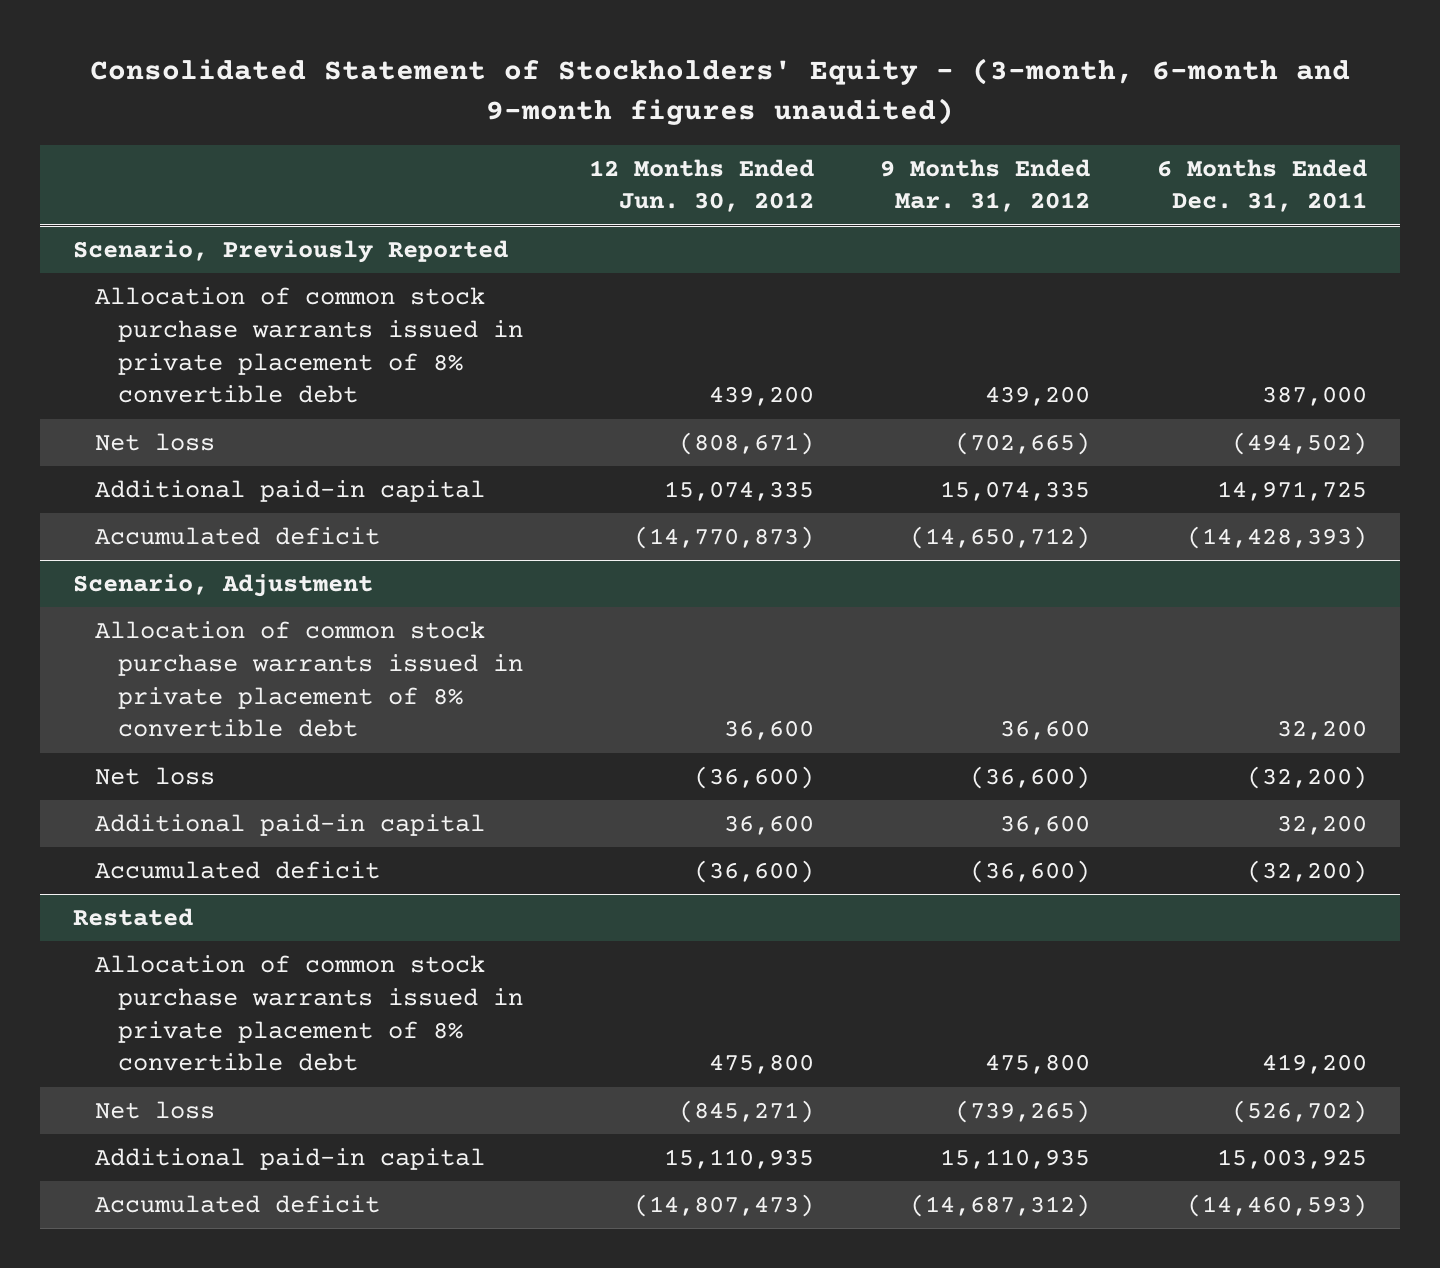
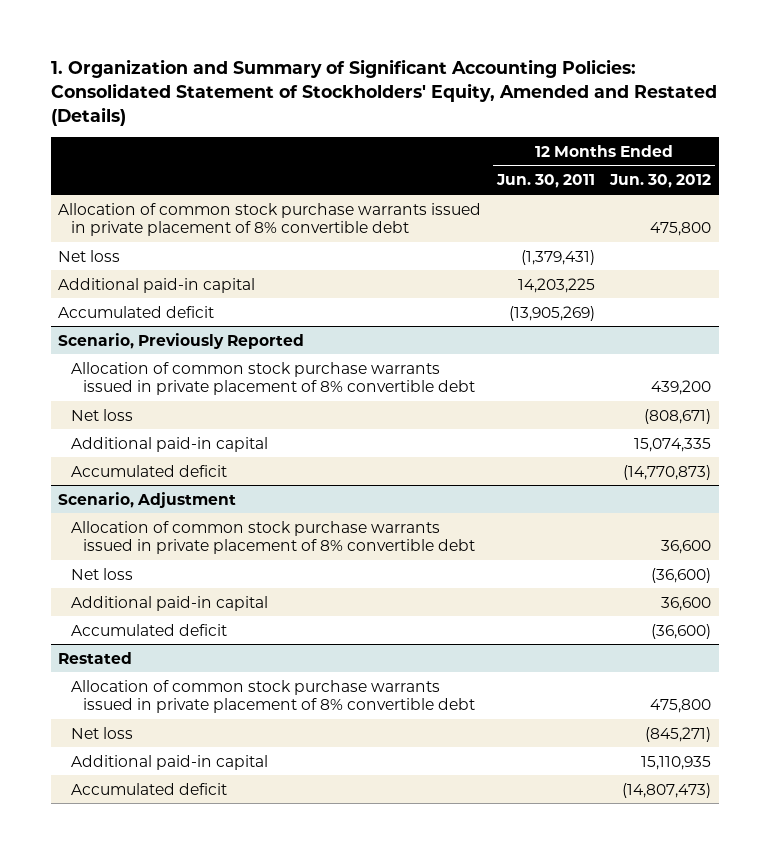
[89,58,1350,125] Consolidated Statement of Stockholders' Equity - (3-month, 6-month and 9-month figures unaudited) -> [50,59,717,127] 1. Organization and Summary of Significant Accounting Policies: Consolidated Statement of Stockholders' Equity, Amended and Restated (Details)
[880,158,1091,213] 9 Months Ended Mar. 31, 2012 -> none
[1156,158,1367,213] 6 Months Ended Dec. 31, 2011 -> none
none -> [495,174,595,189] Jun. 30, 2011
none -> [58,202,482,236] Allocation of common stock purchase warrants issued in private placement of 8% convertible debt
none -> [58,249,121,262] Net loss
none -> [58,277,256,293] Additional paid-in capital
none -> [58,305,215,318] Accumulated deficit

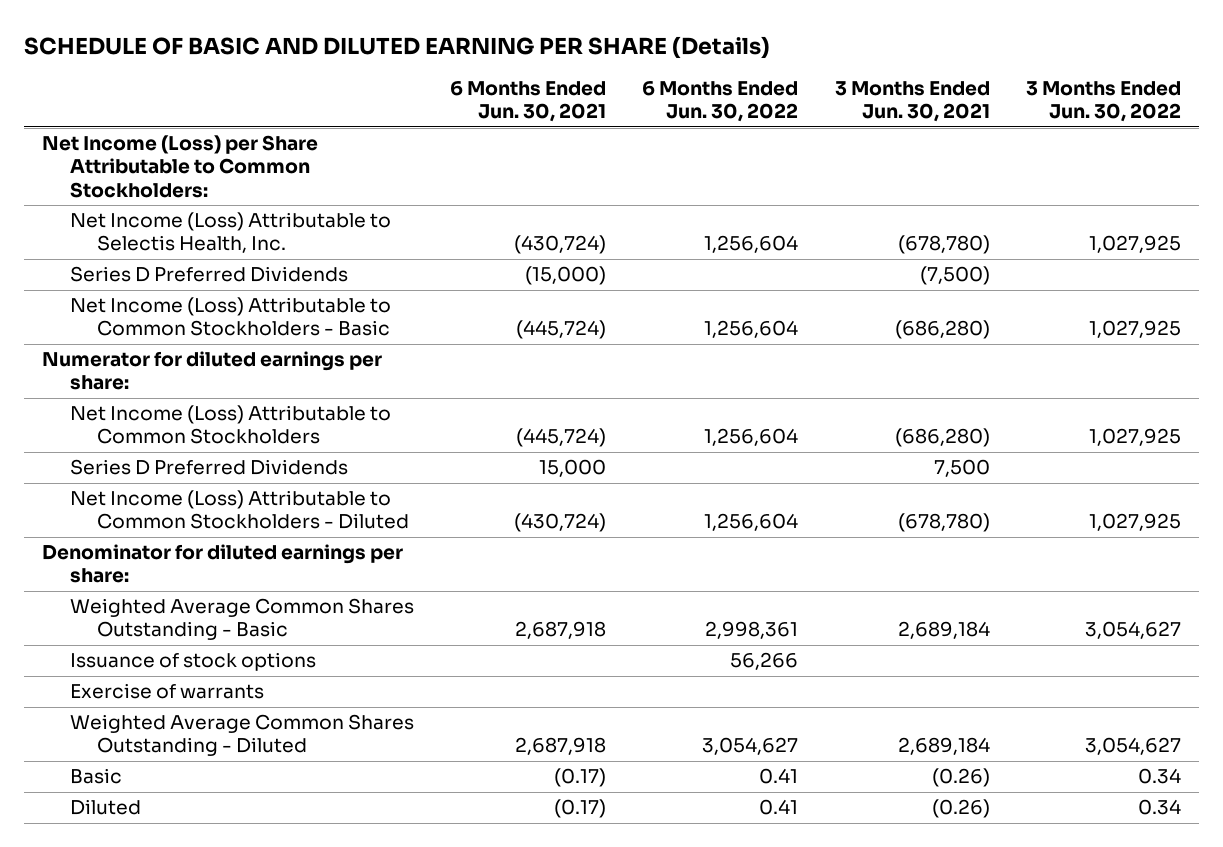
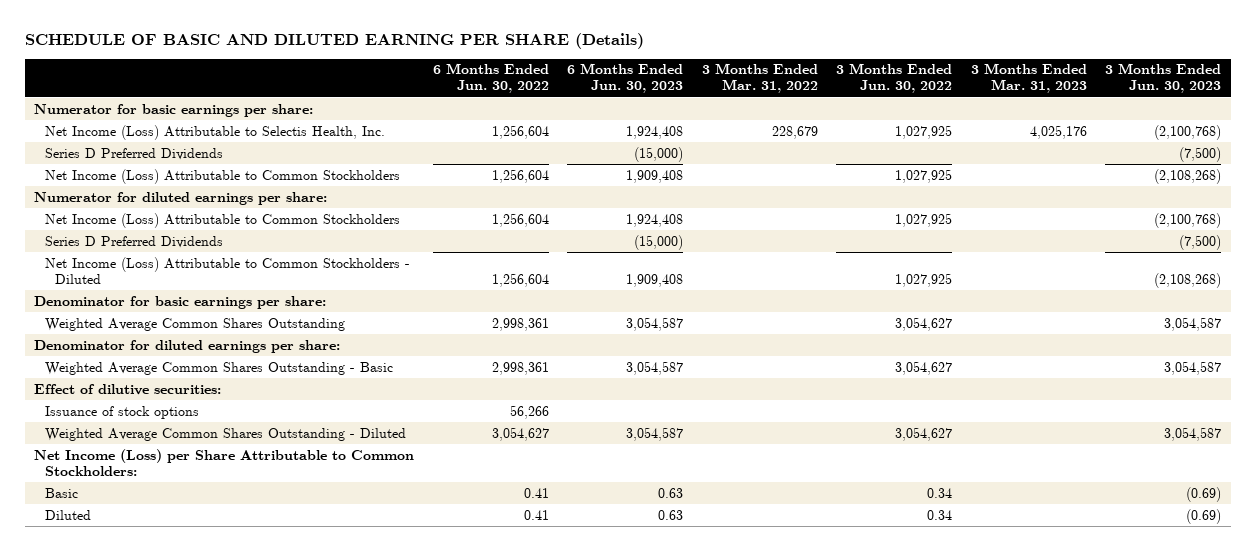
[450,81,607,123] 6 Months Ended Jun. 30, 2021 -> none
[834,81,990,123] 3 Months Ended Jun. 30, 2021 -> none
none -> [567,63,684,94] 6 Months Ended Jun. 30, 2023
none -> [701,63,818,94] 3 Months Ended Mar. 31, 2022
none -> [970,63,1087,94] 3 Months Ended Mar. 31, 2023
none -> [1105,63,1222,94] 3 Months Ended Jun. 30, 2023
none -> [33,103,313,117] Numerator for basic earnings per share:
[69,297,391,337] Net Income (Loss) Attributable to Common Stockholders - Basic -> [44,168,400,184] Net Income (Loss) Attributable to Common Stockholders
none -> [33,295,326,309] Denominator for basic earnings per share:
none -> [44,317,345,331] Weighted Average Common Shares Outstanding
none -> [33,383,221,395] Effect of dilutive securities:
[69,683,264,700] Exercise of warrants -> none
[42,135,319,198] Net Income (Loss) per Share Attributable to Common Stockholders: -> [33,448,414,476] Net Income (Loss) per Share Attributable to Common Stockholders:

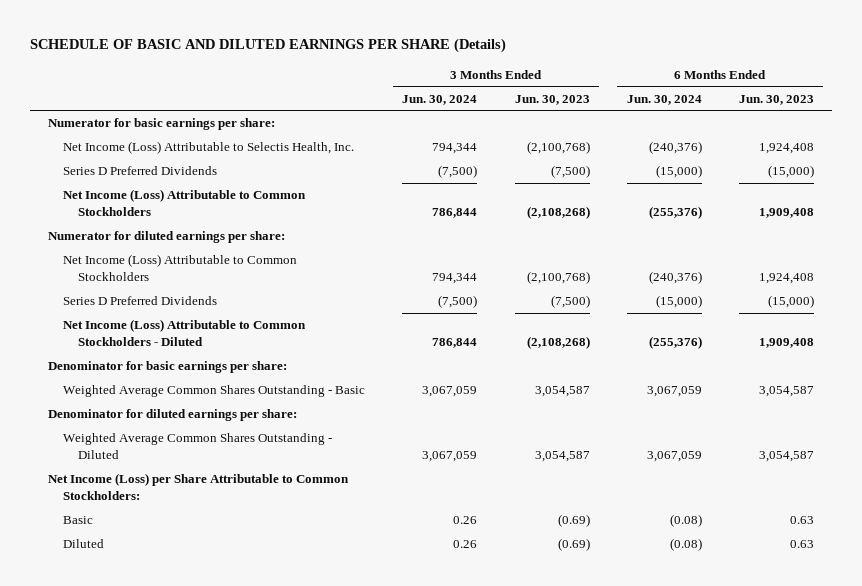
[24,33,644,50] SCHEDULE OF BASIC AND DILUTED EARNING PER SHARE (Details) -> [29,38,506,54] SCHEDULE OF BASIC AND DILUTED EARNINGS PER SHARE (Details)
[432,63,549,94] 6 Months Ended Jun. 30, 2022 -> none
[701,63,818,94] 3 Months Ended Mar. 31, 2022 -> none
[836,63,953,94] 3 Months Ended Jun. 30, 2022 -> none
[970,63,1087,94] 3 Months Ended Mar. 31, 2023 -> none
none -> [402,94,478,105] Jun. 30, 2024
none -> [626,94,702,105] Jun. 30, 2024
[44,317,345,331] Weighted Average Common Shares Outstanding -> none
[33,383,221,395] Effect of dilutive securities: -> none
[44,405,199,419] Issuance of stock options -> none
[33,339,340,353] Denominator for diluted earnings per share: -> [48,409,298,422] Denominator for diluted earnings per share:

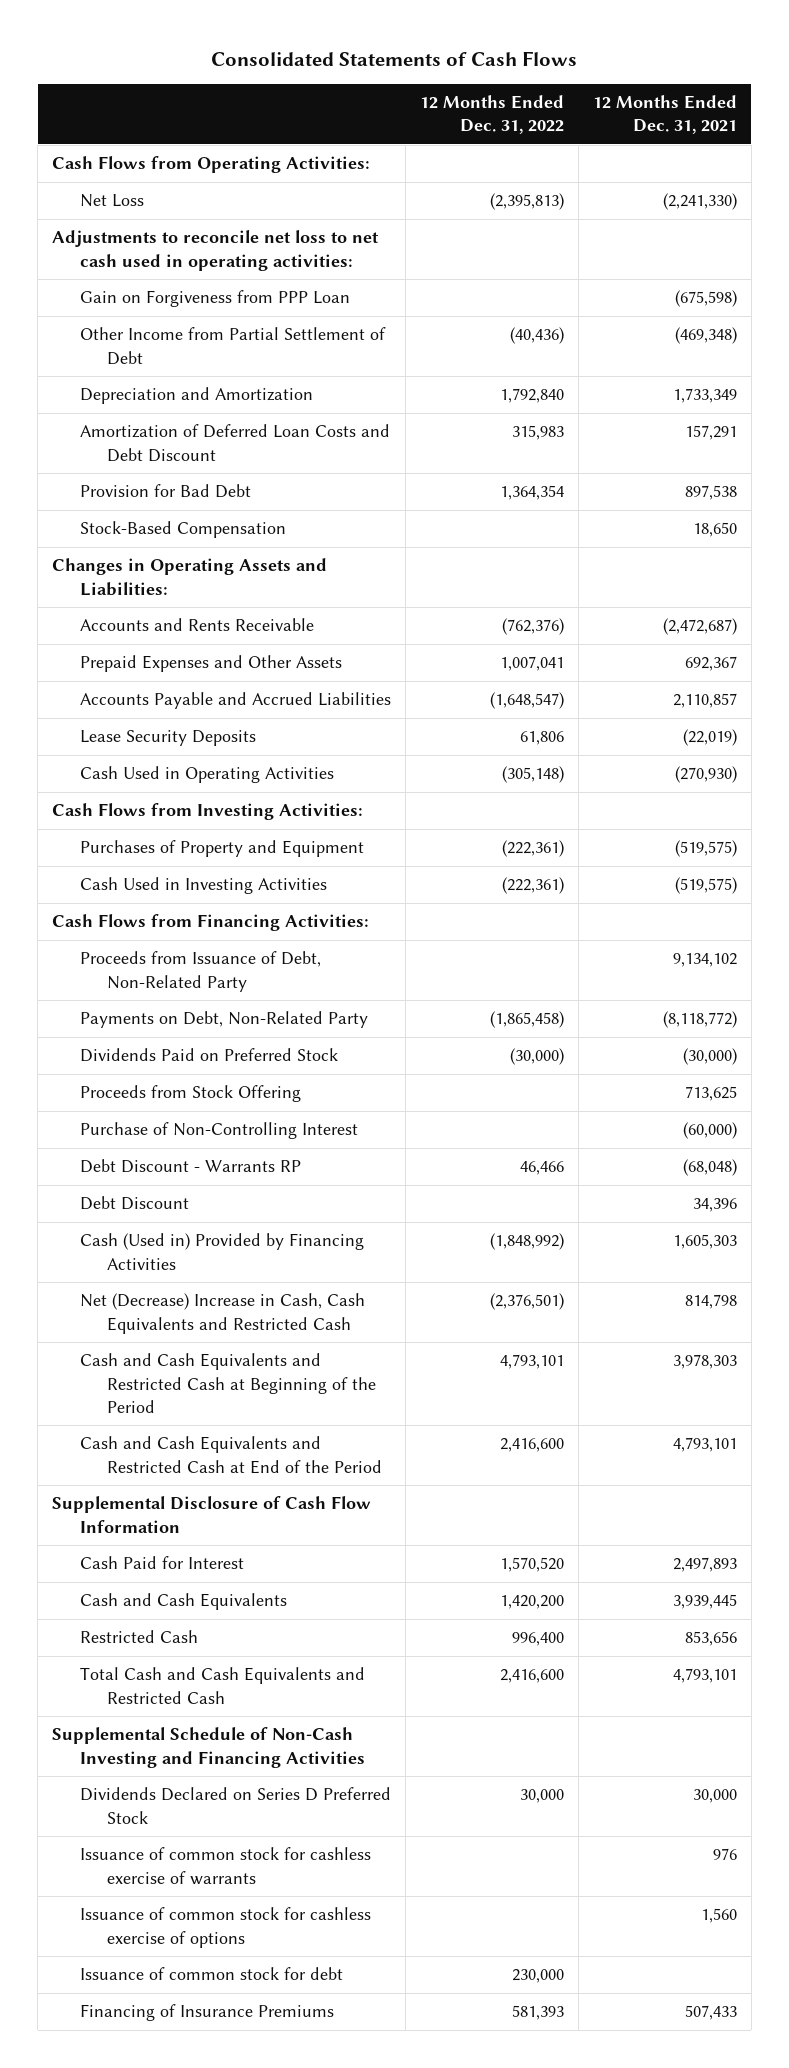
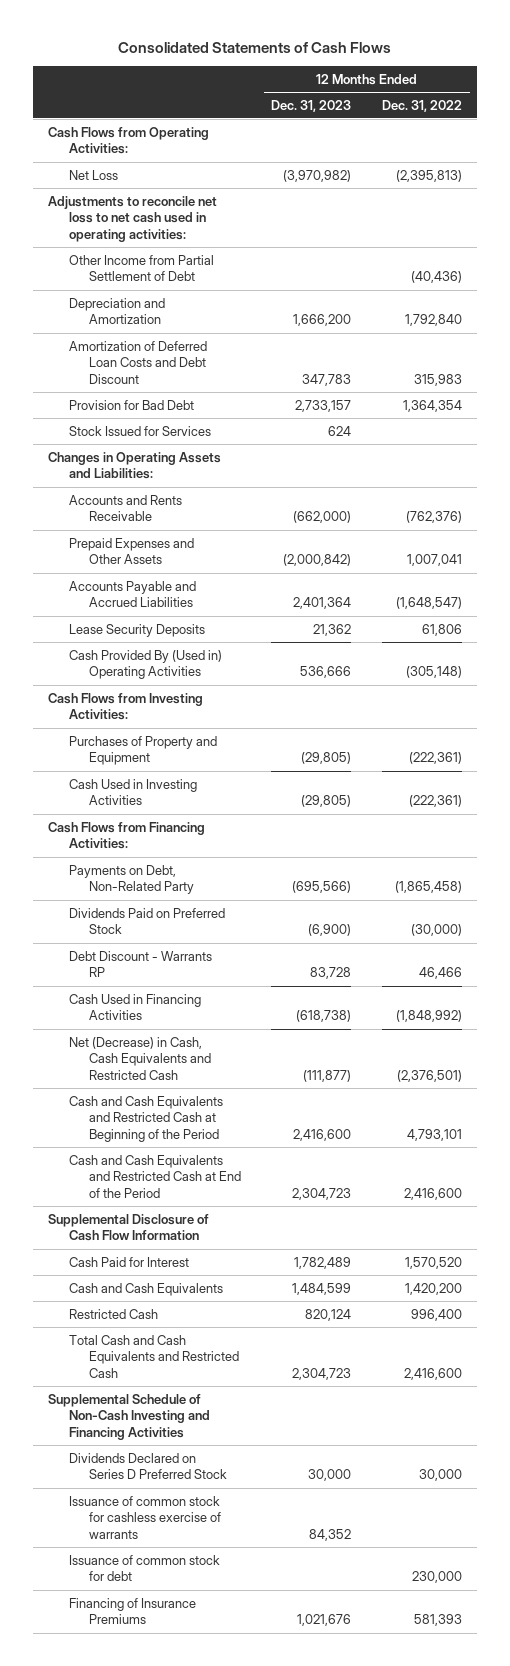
[592,94,737,135] 12 Months Ended Dec. 31, 2021 -> none
none -> [271,99,352,112] Dec. 31, 2023
[79,290,350,308] Gain on Forgiveness from PPP Loan -> none
[79,521,286,539] Stock-Based Compensation -> none
none -> [68,425,211,436] Stock Issued for Services
[79,766,334,784] Cash Used in Operating Activities -> [68,649,222,680] Cash Provided By (Used in) Operating Activities
[79,951,321,992] Proceeds from Issuance of Debt, Non-Related Party -> none
[79,1085,301,1103] Proceeds from Stock Offering -> none
[79,1122,358,1140] Purchase of Non-Controlling Interest -> none
[79,1196,189,1211] Debt Discount -> none
[79,1233,364,1270] Cash (Used in) Provided by Financing Activities -> [68,993,201,1021] Cash Used in Financing Activities
[79,1293,365,1334] Net (Decrease) Increase in Cash, Cash Equivalents and Restricted Cash -> [68,1036,211,1080] Net (Decrease) in Cash, Cash Equivalents and Restricted Cash
[79,1907,371,1948] Issuance of common stock for cashless exercise of options -> none

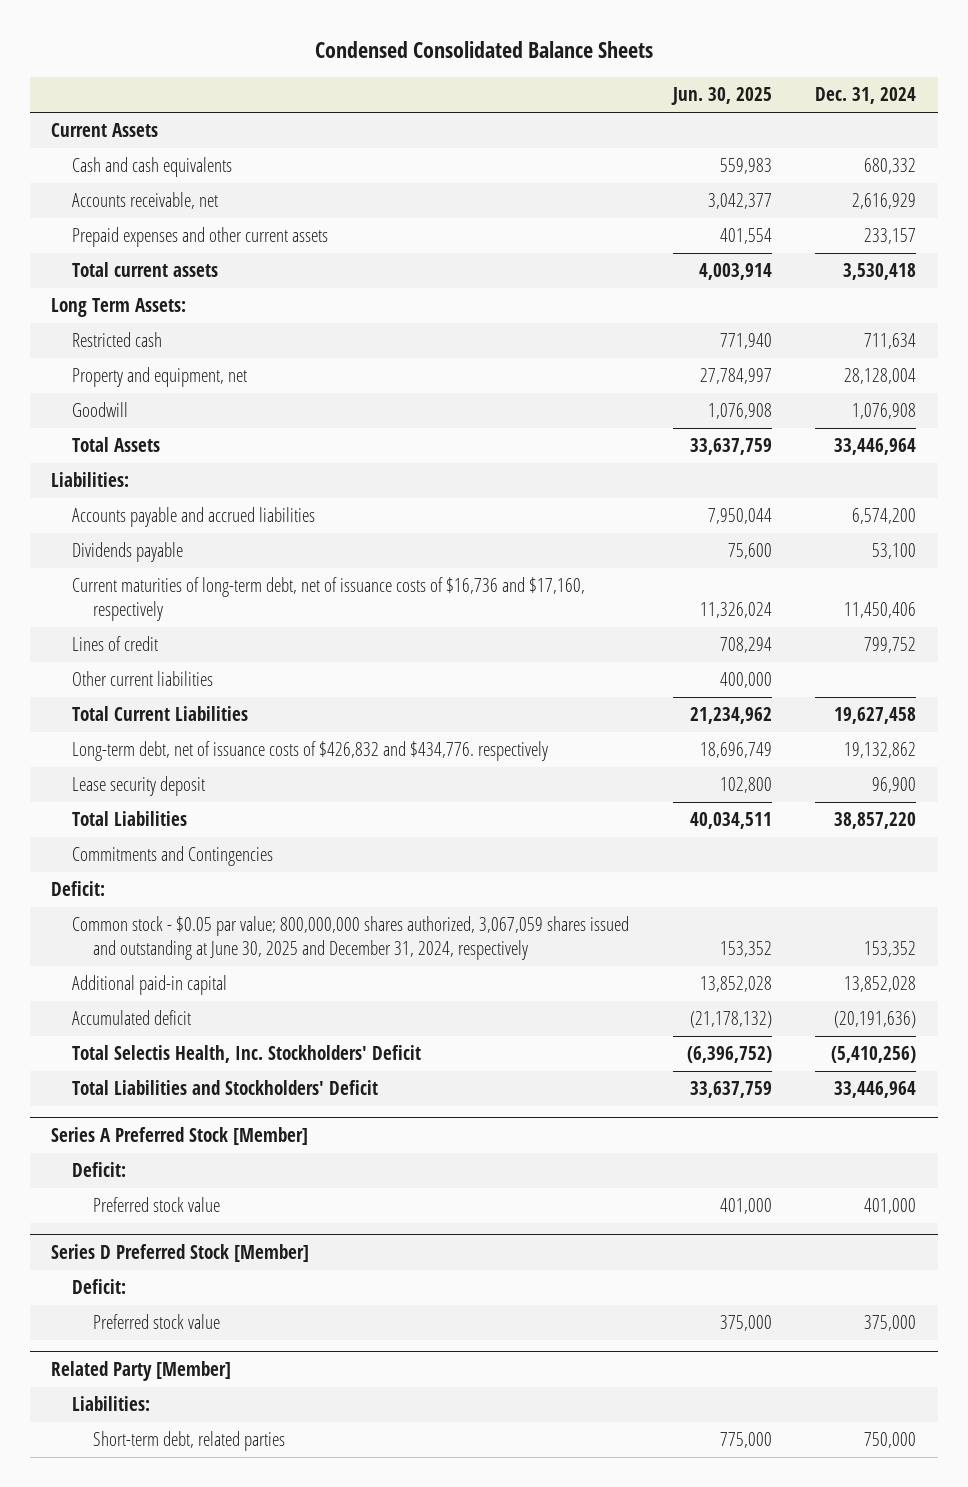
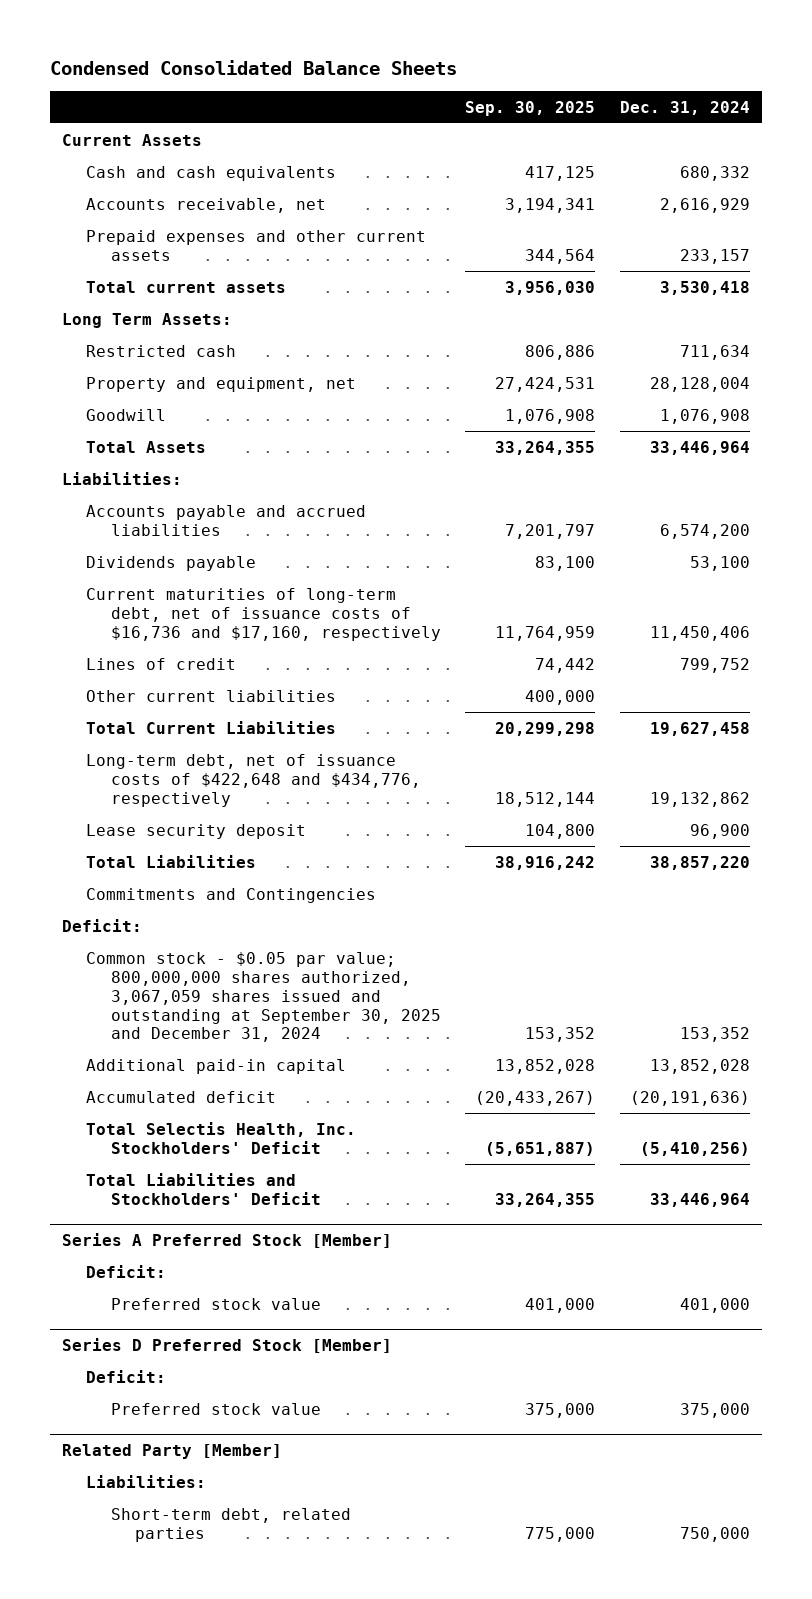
[670,87,772,106] Jun. 30, 2025 -> none
none -> [465,100,596,116] Sep. 30, 2025
[72,741,549,762] Long-term debt, net of issuance costs of $426,832 and $434,776. respectively -> [86,753,421,807] Long-term debt, net of issuance costs of $422,648 and $434,776, respectively
[72,916,630,960] Common stock - $0.05 par value; 800,000,000 shares authorized, 3,067,059 shares issued and outstanding at June 30, 2025 and December 31, 2024, respectively -> [86,951,441,1043] Common stock - $0.05 par value; 800,000,000 shares authorized, 3,067,059 shares issued and outstanding at September 30, 2025 and December 31, 2024

